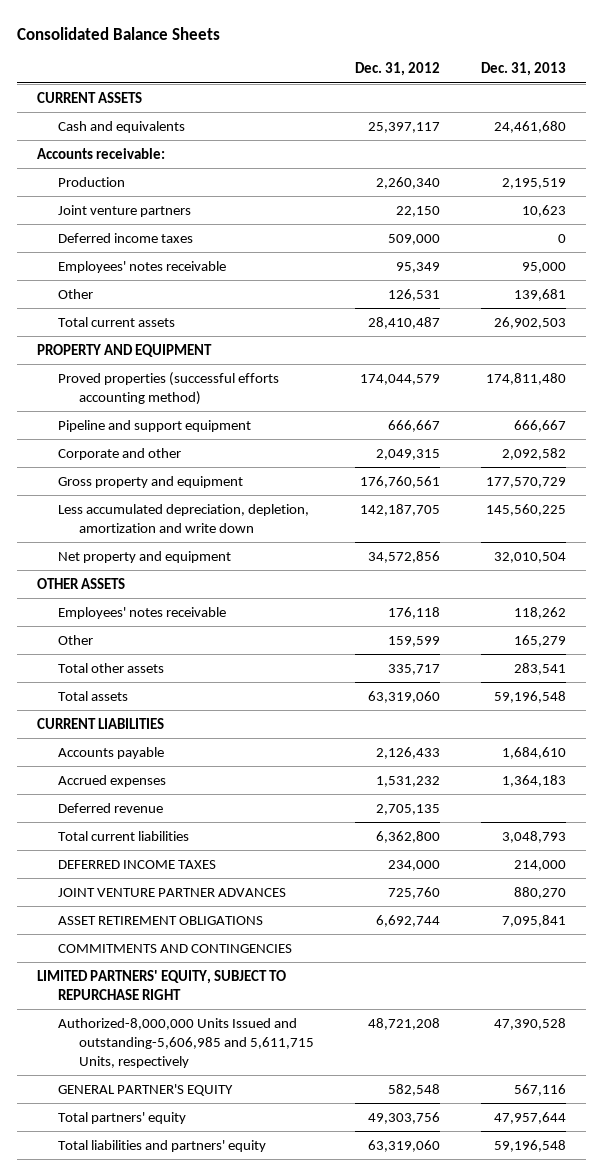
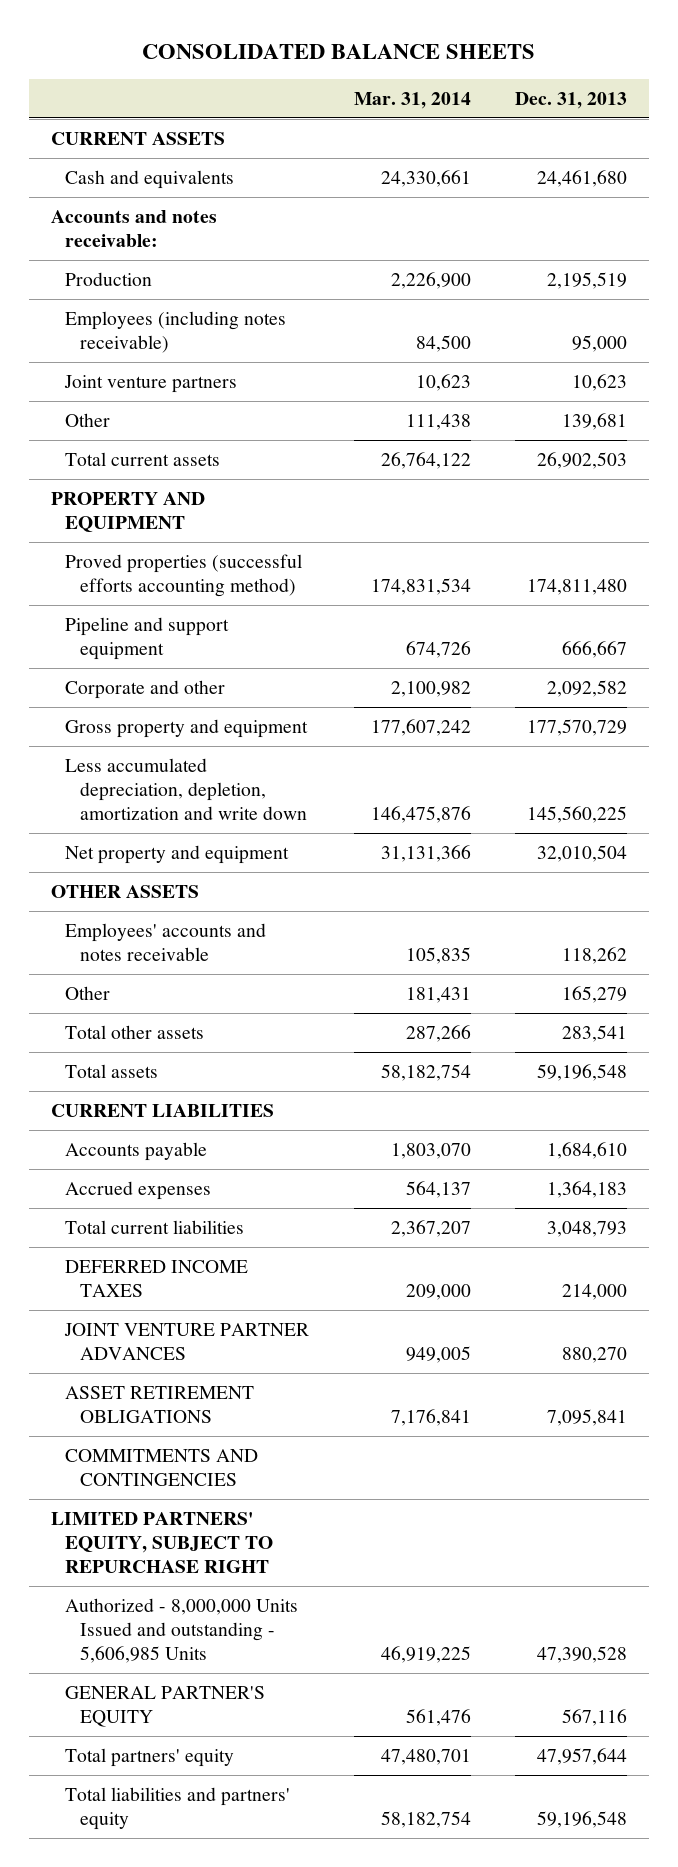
[16,26,220,40] Consolidated Balance Sheets -> [142,44,536,60] CONSOLIDATED BALANCE SHEETS
[354,62,440,77] Dec. 31, 2012 -> none
none -> [353,91,471,109] Mar. 31, 2014
[37,147,166,159] Accounts receivable: -> [51,209,218,247] Accounts and notes receivable:
none -> [65,310,287,353] Employees (including notes receivable)
[58,232,194,243] Deferred income taxes -> none
[58,260,227,273] Employees' notes receivable -> none
[58,606,227,619] Employees' notes receivable -> [65,922,267,961] Employees' accounts and notes receivable
[58,802,164,813] Deferred revenue -> none
[58,1017,314,1069] Authorized-8,000,000 Units Issued and outstanding-5,606,985 and 5,611,715 Units, respectively -> [65,1597,299,1663] Authorized - 8,000,000 Units Issued and outstanding - 5,606,985 Units

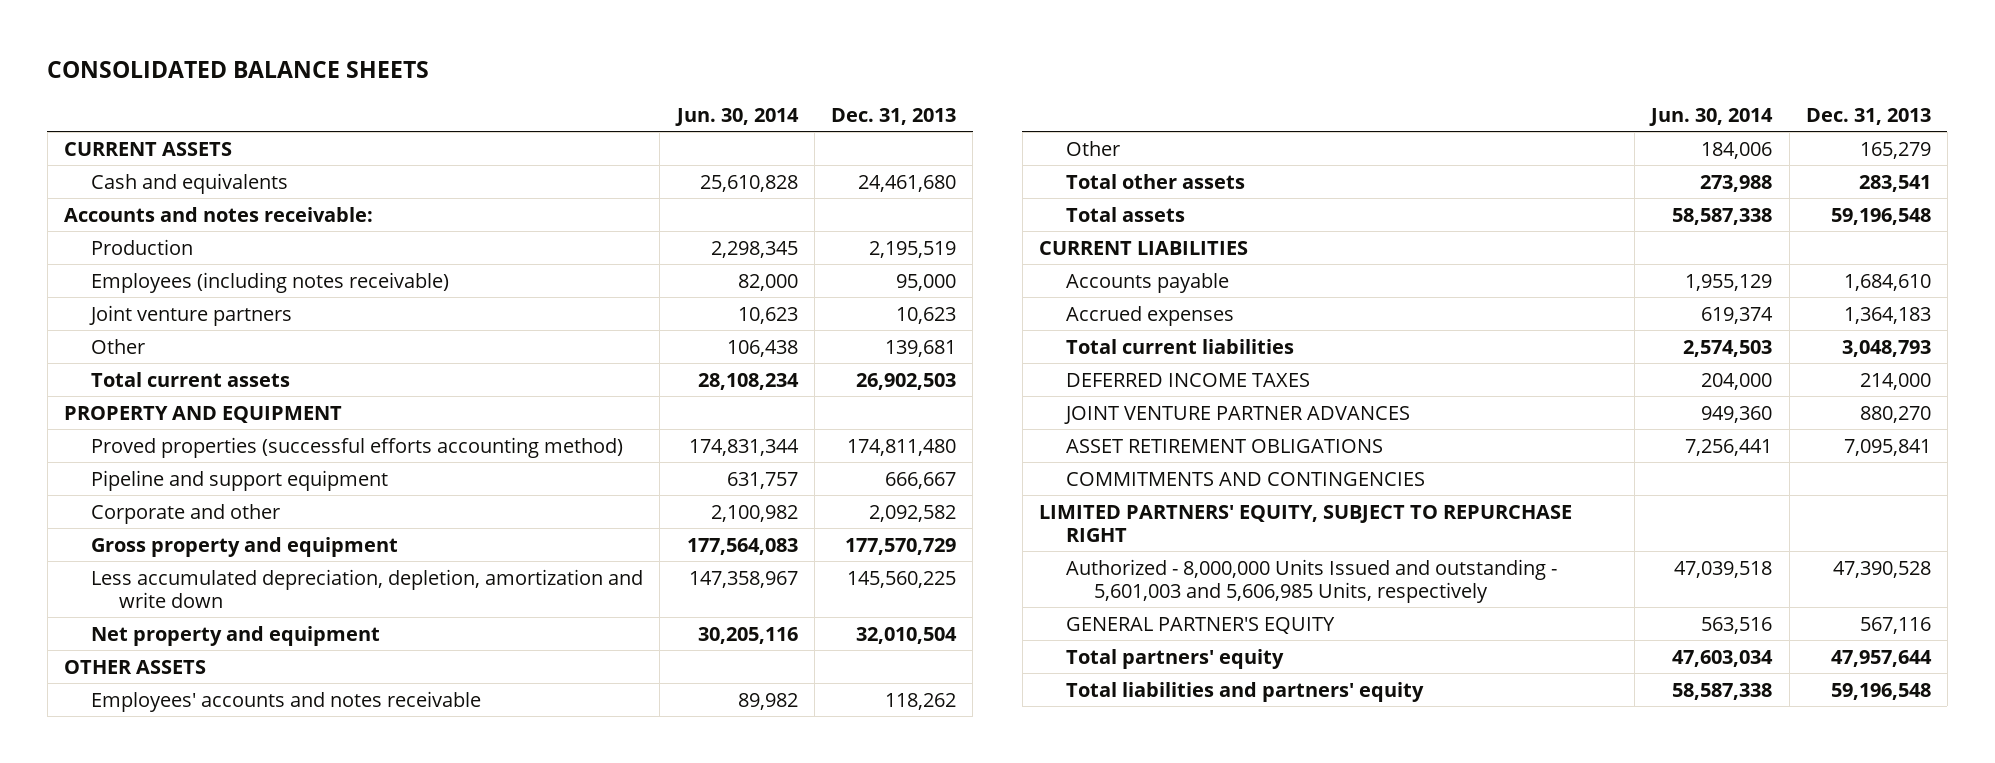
[353,91,471,109] Mar. 31, 2014 -> none
none -> [674,107,799,126] Jun. 30, 2014
[65,1597,299,1663] Authorized - 8,000,000 Units Issued and outstanding - 5,606,985 Units -> [1066,558,1558,603] Authorized - 8,000,000 Units Issued and outstanding - 5,601,003 and 5,606,985 Units, respectively

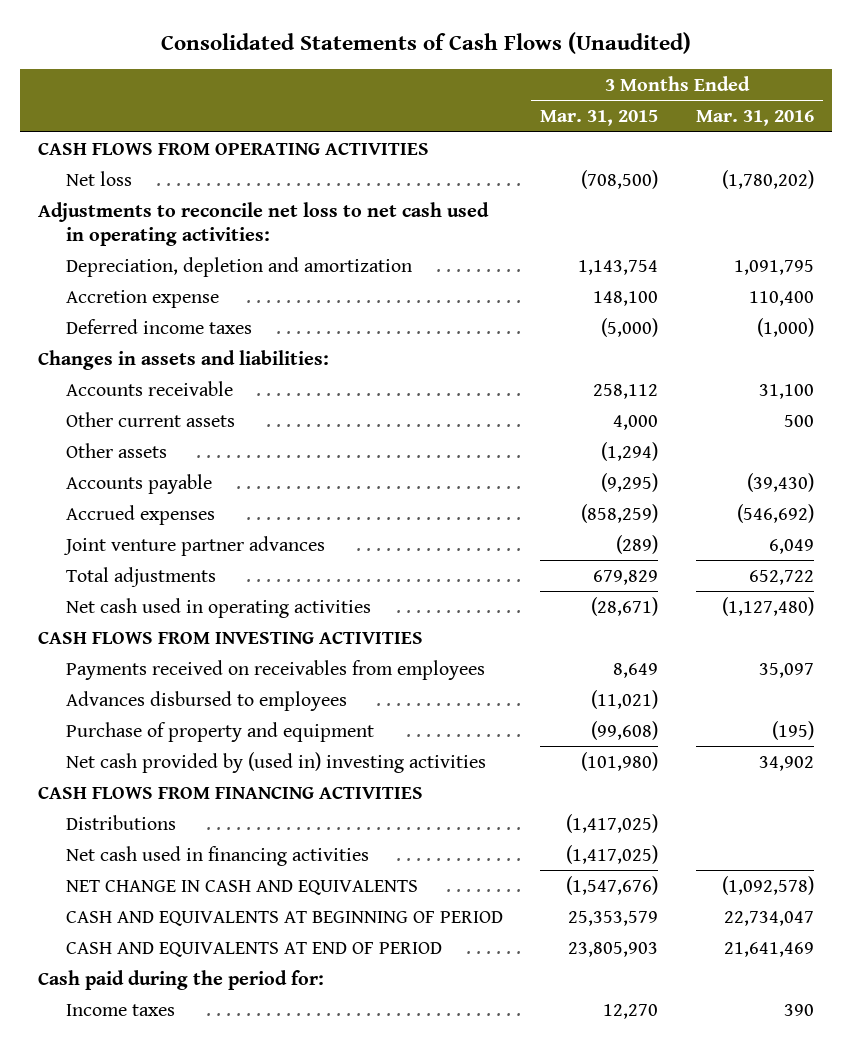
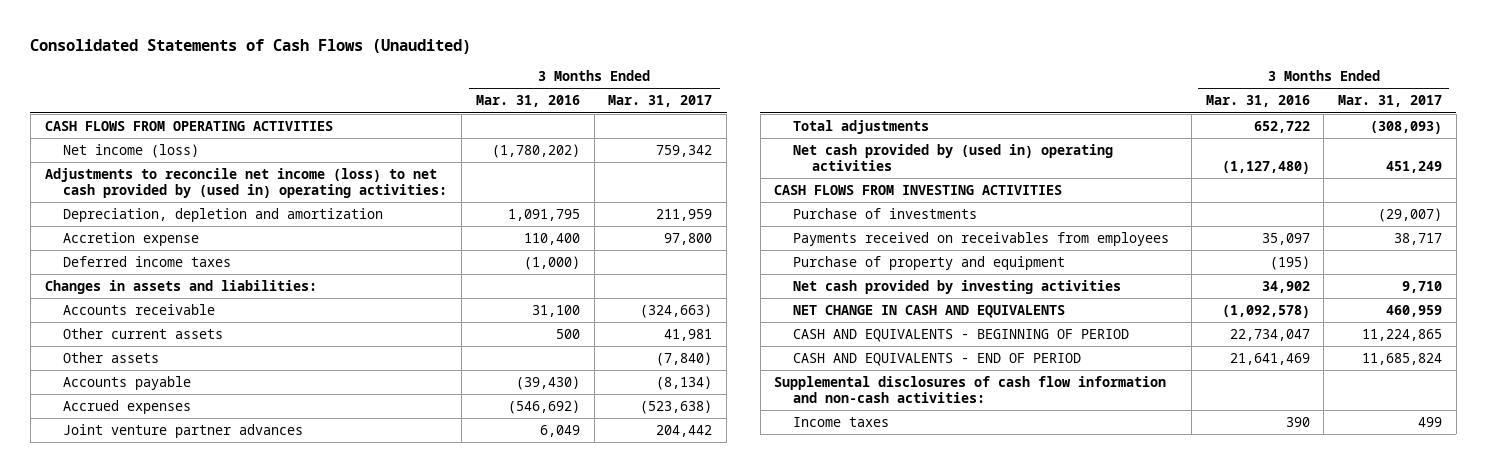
[540,109,659,126] Mar. 31, 2015 -> none
none -> [608,95,713,108] Mar. 31, 2017
[65,170,132,186] Net loss -> [63,143,200,158] Net income (loss)
[38,201,490,246] Adjustments to reconcile net loss to net cash used in operating activities: -> [44,167,448,198] Adjustments to reconcile net income (loss) to net cash provided by (used in) operating activities:
[65,597,371,618] Net cash used in operating activities -> [793,143,1114,171] Net cash provided by (used in) operating activities
none -> [793,207,978,219] Purchase of investments
[65,690,347,711] Advances disbursed to employees -> none
[38,785,424,799] CASH FLOWS FROM FINANCING ACTIVITIES -> none
[65,814,176,830] Distributions -> none
[65,845,369,866] Net cash used in financing activities -> none
[65,751,486,773] Net cash provided by (used in) investing activities -> [793,279,1122,294] Net cash provided by investing activities
[38,969,325,990] Cash paid during the period for: -> none
[65,910,503,926] CASH AND EQUIVALENTS AT BEGINNING OF PERIOD -> [793,328,1130,342] CASH AND EQUIVALENTS - BEGINNING OF PERIOD
[65,941,442,957] CASH AND EQUIVALENTS AT END OF PERIOD -> [793,352,1082,366] CASH AND EQUIVALENTS - END OF PERIOD
none -> [774,375,1167,403] Supplemental disclosures of cash flow information and non-cash activities:

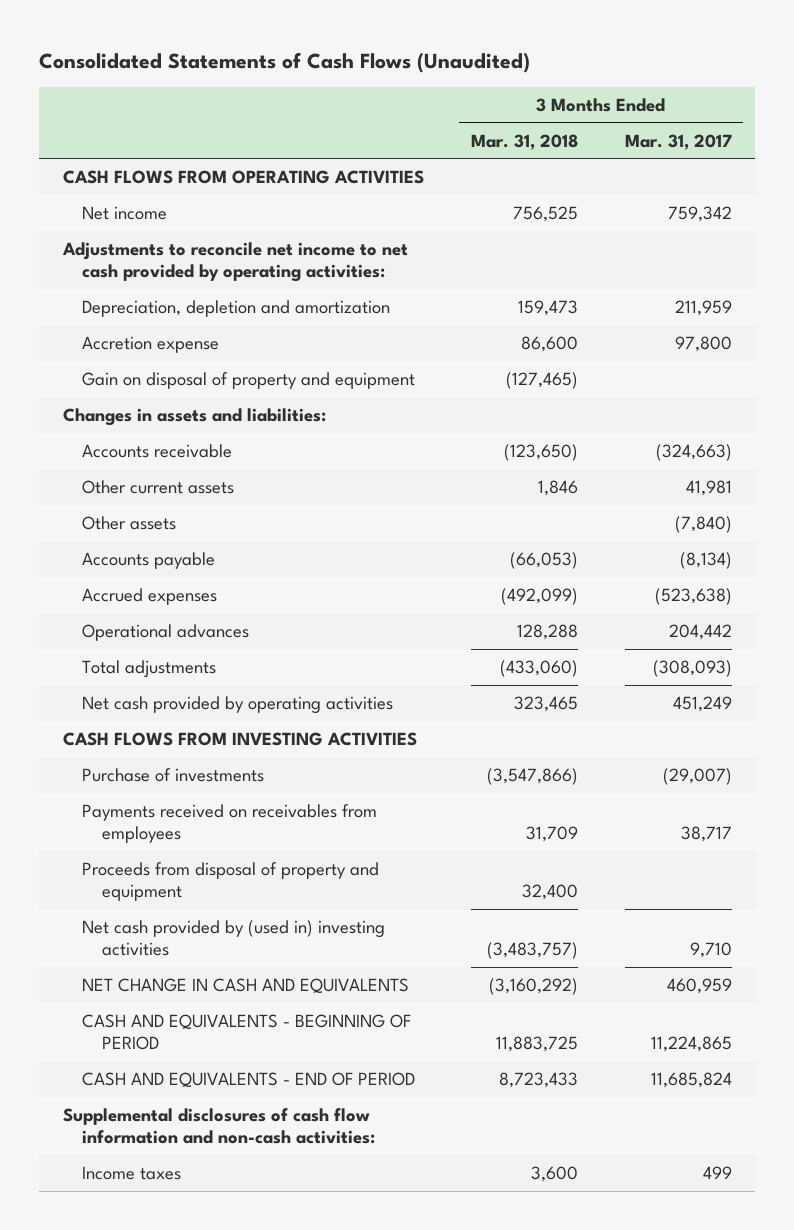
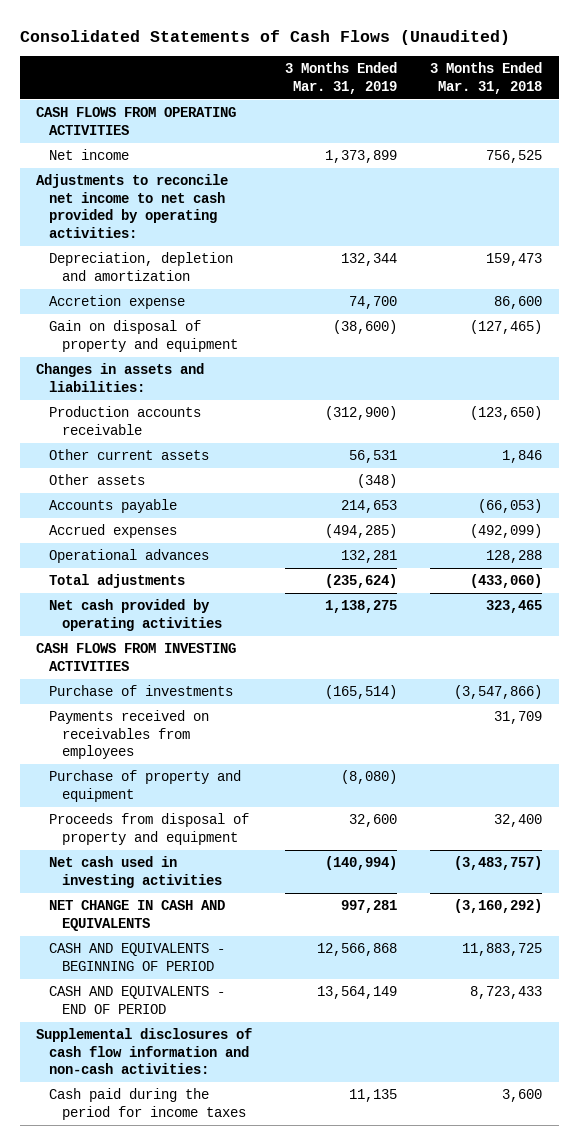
[624,133,732,150] Mar. 31, 2017 -> none
none -> [285,62,398,94] 3 Months Ended Mar. 31, 2019
[82,443,233,458] Accounts receivable -> [49,406,202,435] Production accounts receivable
none -> [49,770,242,802] Purchase of property and equipment
[82,919,386,957] Net cash provided by (used in) investing activities -> [49,856,223,888] Net cash used in investing activities
[82,1165,182,1180] Income taxes -> [49,1088,247,1120] Cash paid during the period for income taxes

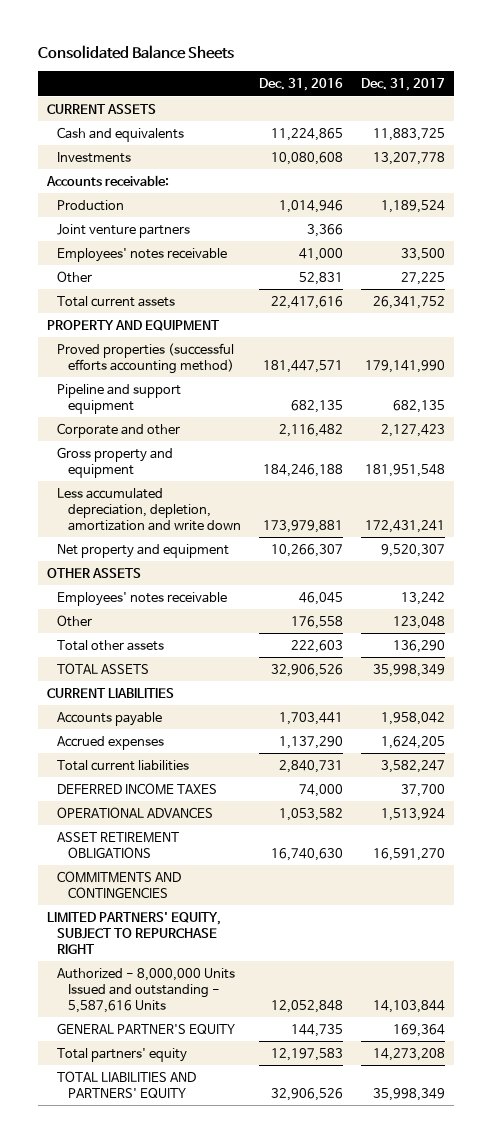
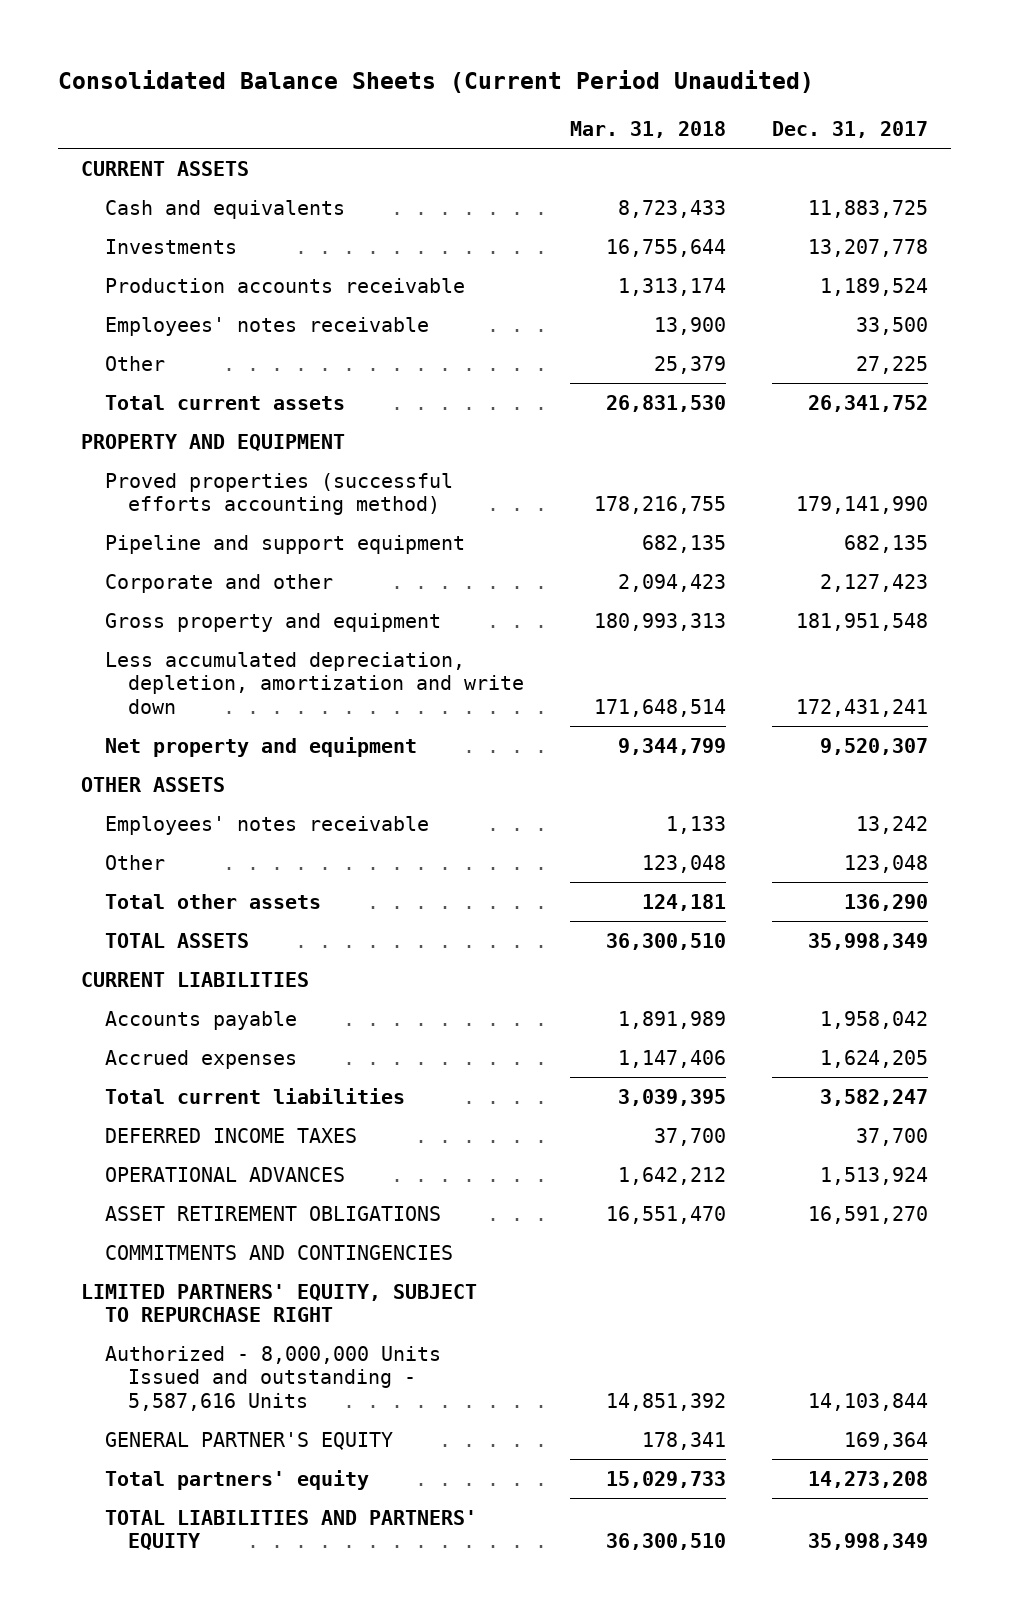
[37,45,234,60] Consolidated Balance Sheets -> [58,70,815,94] Consolidated Balance Sheets (Current Period Unaudited)
[258,78,343,92] Dec. 31, 2016 -> none
none -> [570,121,727,139] Mar. 31, 2018
[45,174,169,186] Accounts receivable: -> none
[57,223,191,238] Joint venture partners -> none
[57,199,125,211] Production -> [104,277,465,293] Production accounts receivable

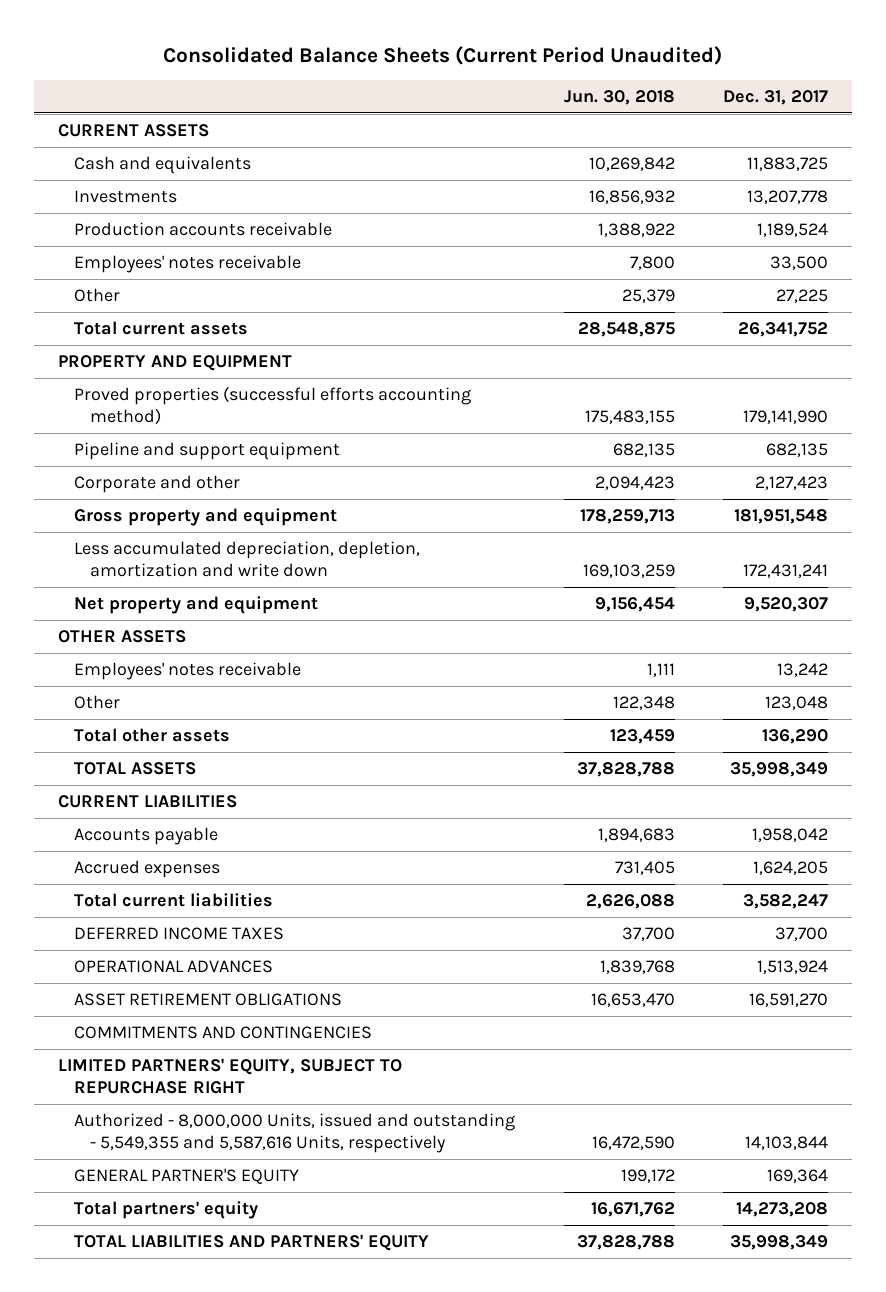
[570,121,727,139] Mar. 31, 2018 -> none
none -> [563,90,675,106] Jun. 30, 2018
[104,1345,441,1411] Authorized - 8,000,000 Units Issued and outstanding - 5,587,616 Units -> [74,1113,516,1154] Authorized - 8,000,000 Units, issued and outstanding - 5,549,355 and 5,587,616 Units, respectively

